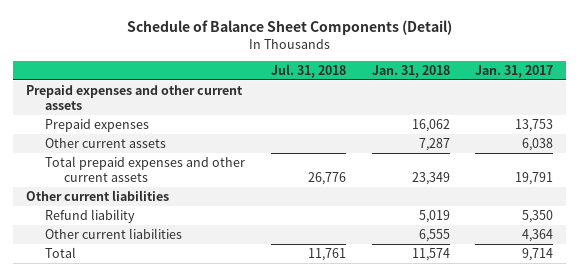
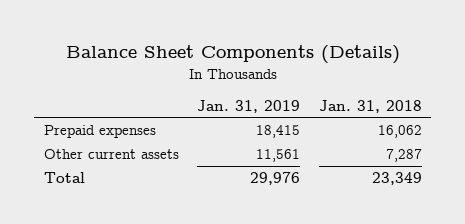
[126,20,452,36] Schedule of Balance Sheet Components (Detail) -> [65,45,400,65] Balance Sheet Components (Details)
[270,64,346,79] Jul. 31, 2018 -> none
[475,65,554,79] Jan. 31, 2017 -> none
none -> [197,99,301,113] Jan. 31, 2019
[26,84,244,111] Prepaid expenses and other current assets -> none
[26,189,170,201] Other current liabilities -> none
[45,208,136,223] Refund liability -> none
[45,227,183,239] Other current liabilities -> none
[45,246,77,258] Total -> none
[45,155,246,183] Total prepaid expenses and other current assets -> [43,172,85,184] Total

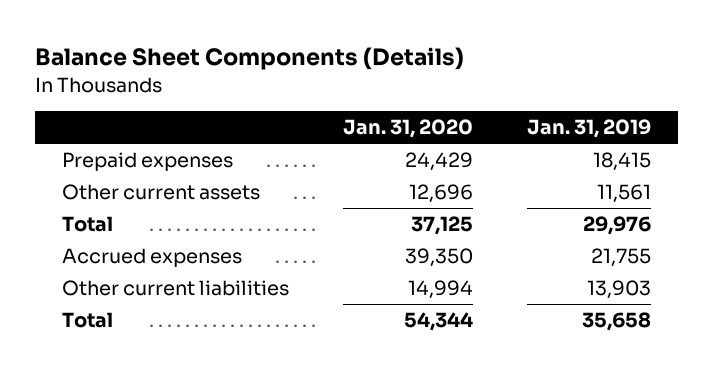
[318,99,422,113] Jan. 31, 2018 -> none
none -> [342,119,473,139] Jan. 31, 2020
none -> [62,248,243,268] Accrued expenses
none -> [62,280,290,297] Other current liabilities
none -> [62,312,114,329] Total

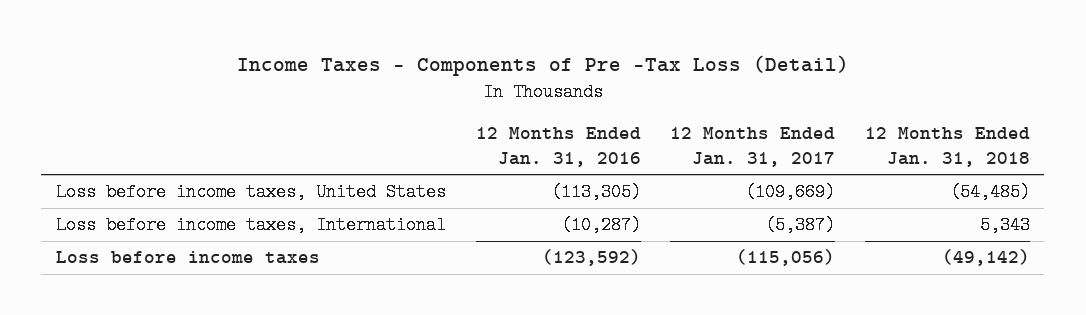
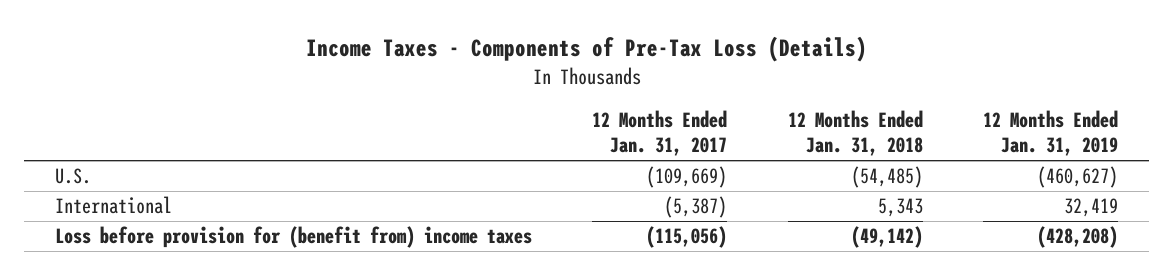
[236,55,849,77] Income Taxes - Components of Pre -Tax Loss (Detail) -> [305,36,867,63] Income Taxes - Components of Pre-Tax Loss (Details)
[475,126,641,167] 12 Months Ended Jan. 31, 2016 -> none
none -> [983,109,1119,157] 12 Months Ended Jan. 31, 2019
[56,183,447,202] Loss before income taxes, United States -> [54,168,91,185] U.S.
[56,216,447,235] Loss before income taxes, International -> [54,196,172,215] International
[56,251,321,265] Loss before income taxes -> [54,226,532,249] Loss before provision for (benefit from) income taxes

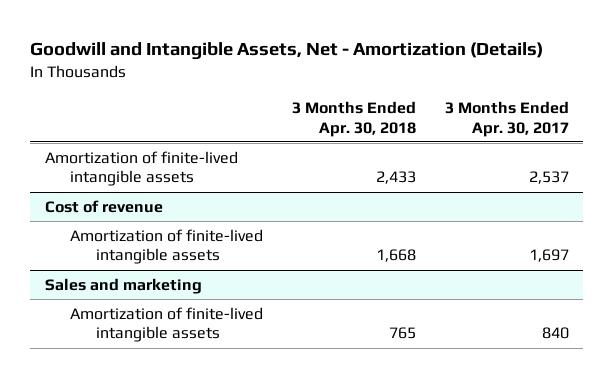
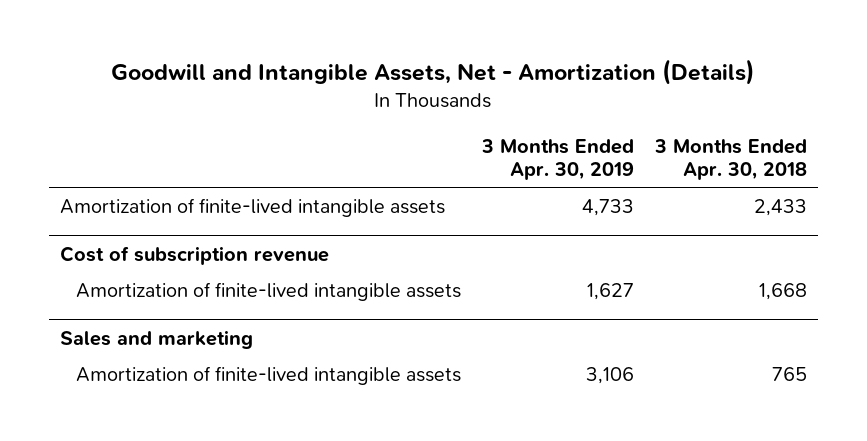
[444,100,569,137] 3 Months Ended Apr. 30, 2017 -> none
none -> [480,138,634,180] 3 Months Ended Apr. 30, 2019
[44,199,163,213] Cost of revenue -> [59,245,329,265] Cost of subscription revenue

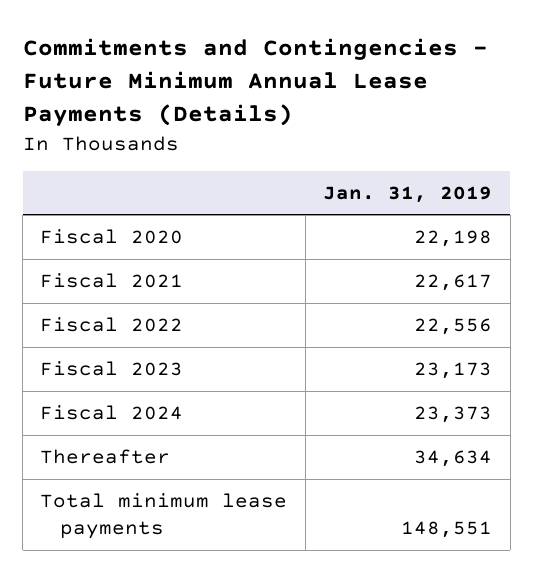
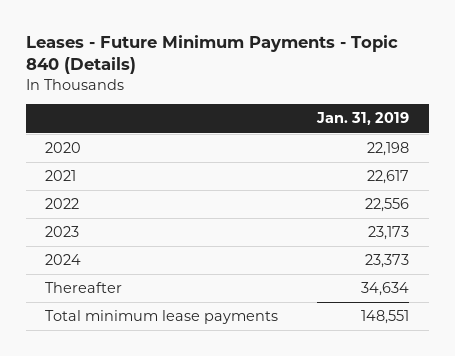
[22,38,488,127] Commitments and Contingencies - Future Minimum Annual Lease Payments (Details) -> [25,34,398,75] Leases - Future Minimum Payments - Topic 840 (Details)
[40,229,184,245] Fiscal 2020 -> [45,142,82,154] 2020
[40,273,184,289] Fiscal 2021 -> [45,170,77,182] 2021
[40,317,184,333] Fiscal 2022 -> [45,198,80,210] 2022
[40,361,184,377] Fiscal 2023 -> [45,226,80,238] 2023
[40,405,184,421] Fiscal 2024 -> [45,254,82,266] 2024

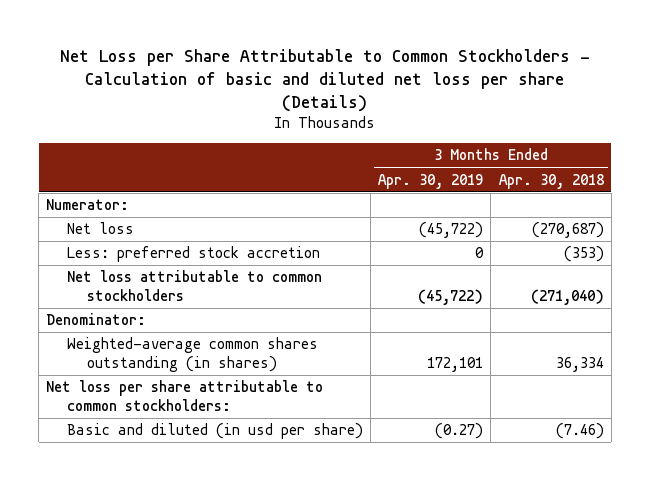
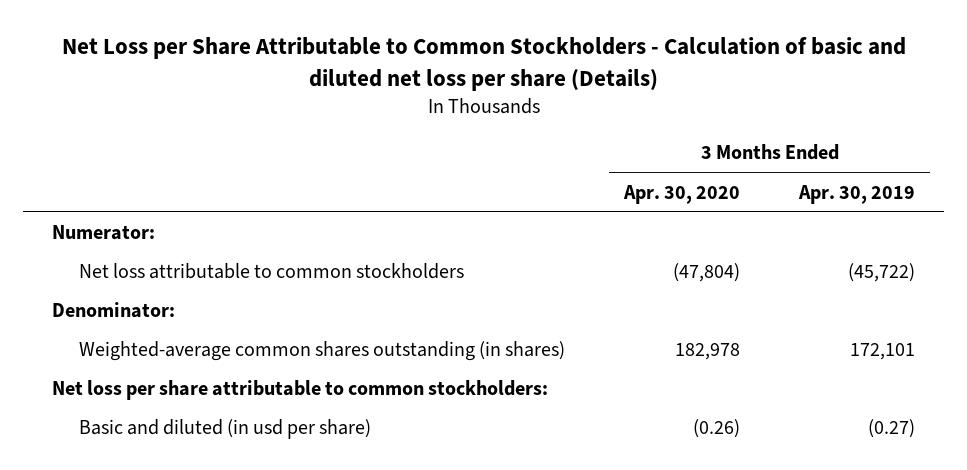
[498,173,604,189] Apr. 30, 2018 -> none
none -> [623,184,741,204] Apr. 30, 2020
[66,222,134,235] Net loss -> none
[66,246,320,263] Less: preferred stock accretion -> none

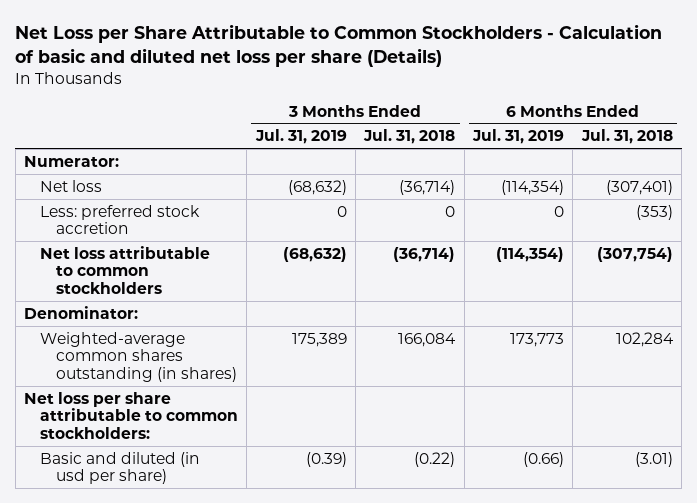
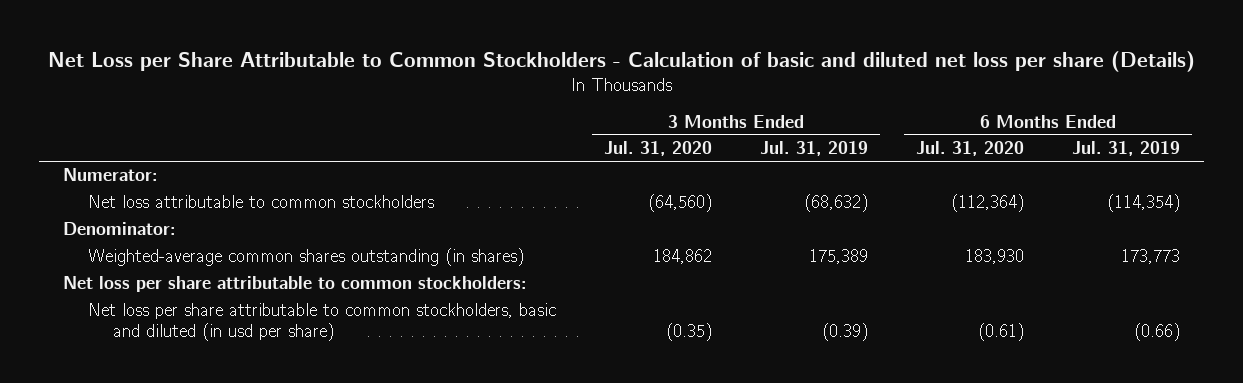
[363,129,456,145] Jul. 31, 2018 -> none
[580,129,673,145] Jul. 31, 2018 -> none
none -> [603,141,712,157] Jul. 31, 2020
none -> [915,141,1024,157] Jul. 31, 2020
[39,179,102,192] Net loss -> none
[39,204,200,235] Less: preferred stock accretion -> none
[39,451,200,485] Basic and diluted (in usd per share) -> [88,303,557,342] Net loss per share attributable to common stockholders, basic and diluted (in usd per share)

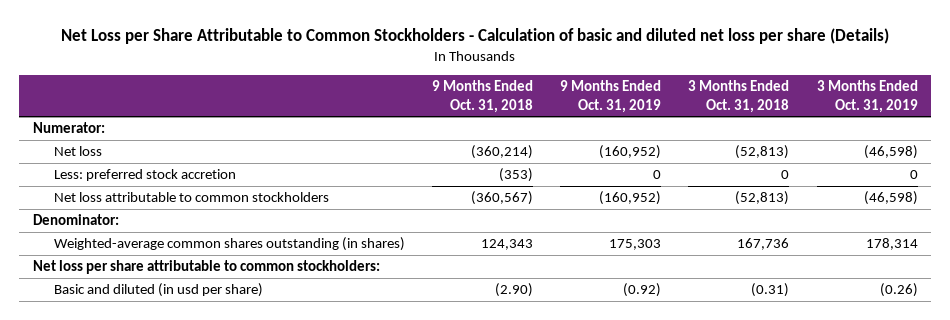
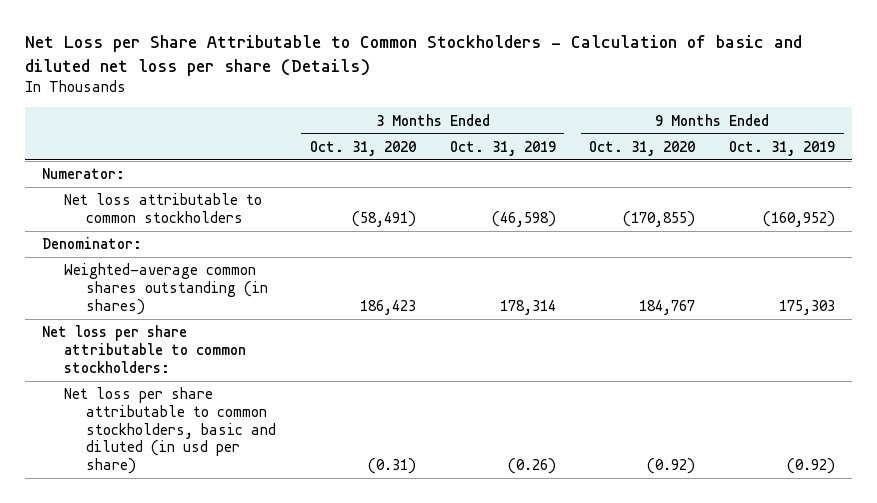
[431,80,533,113] 9 Months Ended Oct. 31, 2018 -> none
[688,80,790,113] 3 Months Ended Oct. 31, 2018 -> none
none -> [309,140,416,156] Oct. 31, 2020
none -> [589,140,696,156] Oct. 31, 2020
[53,146,102,157] Net loss -> none
[53,169,236,182] Less: preferred stock accretion -> none
[53,283,263,298] Basic and diluted (in usd per share) -> [63,387,277,475] Net loss per share attributable to common stockholders, basic and diluted (in usd per share)

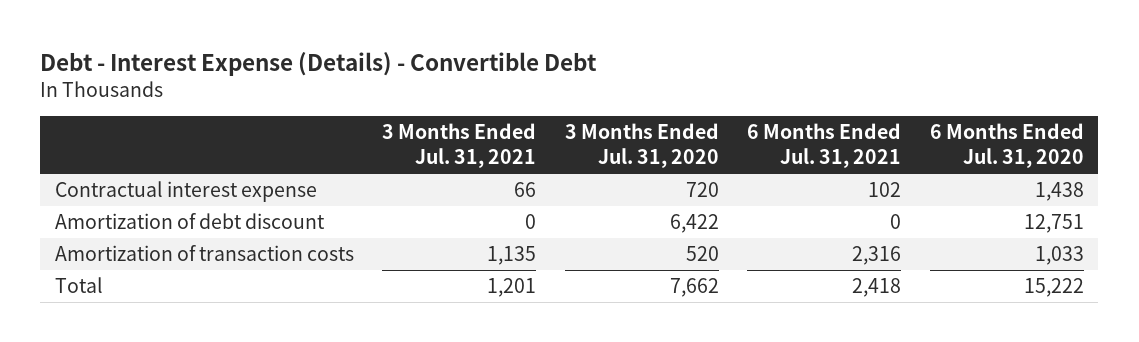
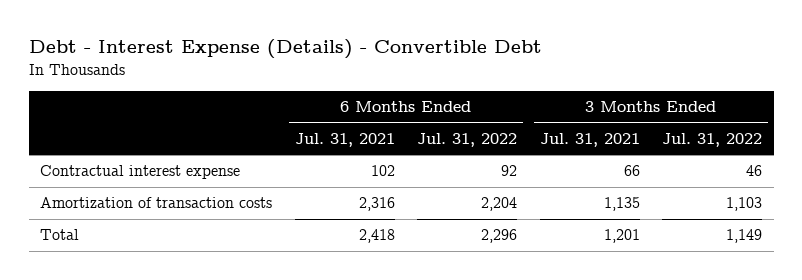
[564,123,719,168] 3 Months Ended Jul. 31, 2020 -> none
[930,123,1085,168] 6 Months Ended Jul. 31, 2020 -> none
none -> [417,132,518,147] Jul. 31, 2022
none -> [662,132,763,147] Jul. 31, 2022
[54,213,325,230] Amortization of debt discount -> none

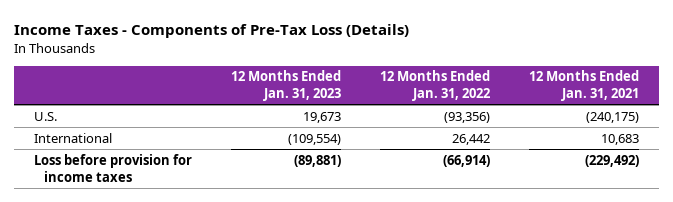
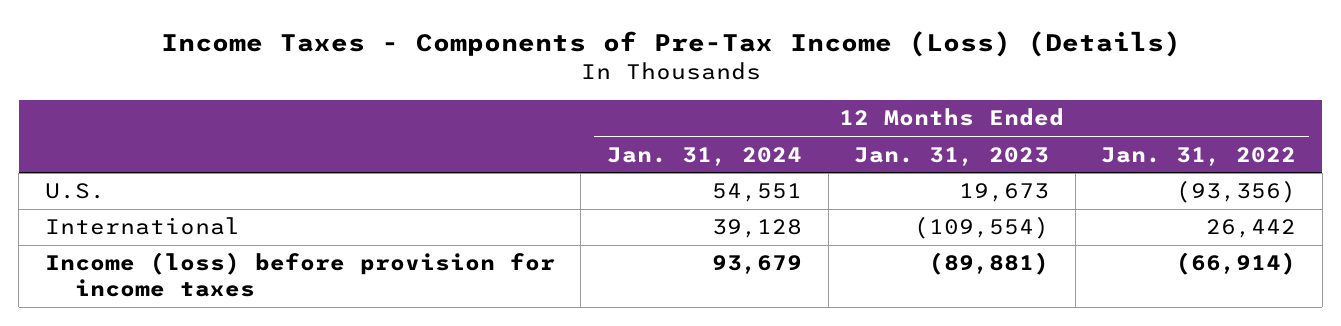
[14,23,410,38] Income Taxes - Components of Pre-Tax Loss (Details) -> [160,31,1181,58] Income Taxes - Components of Pre-Tax Income (Loss) (Details)
[529,70,640,102] 12 Months Ended Jan. 31, 2021 -> none
none -> [606,146,802,166] Jan. 31, 2024
[33,153,192,182] Loss before provision for income taxes -> [44,252,555,297] Income (loss) before provision for income taxes

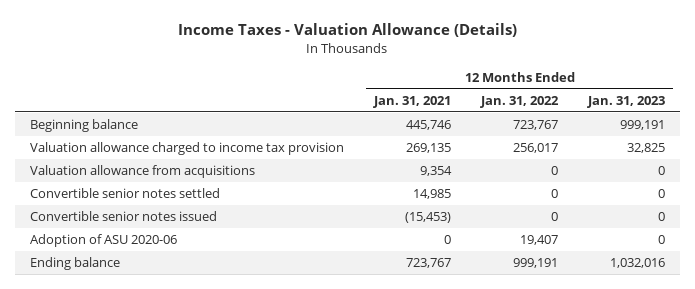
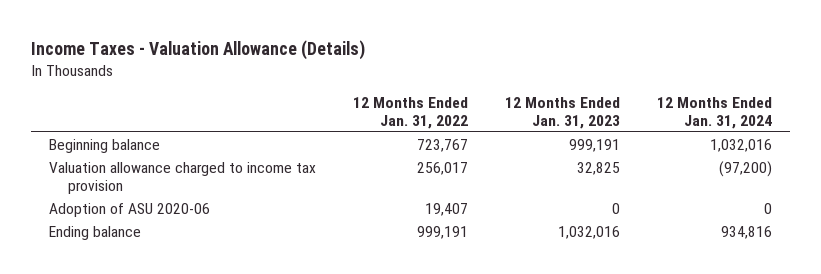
[372,95,451,108] Jan. 31, 2021 -> none
none -> [656,96,772,130] 12 Months Ended Jan. 31, 2024
[29,165,255,179] Valuation allowance from acquisitions -> none
[29,188,220,199] Convertible senior notes settled -> none
[29,211,217,222] Convertible senior notes issued -> none

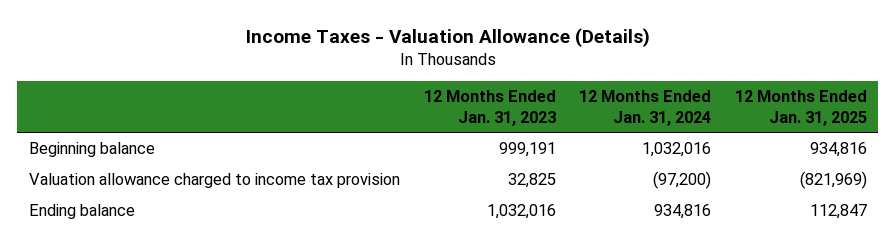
[353,96,469,130] 12 Months Ended Jan. 31, 2022 -> none
none -> [734,90,867,126] 12 Months Ended Jan. 31, 2025
[49,202,211,217] Adoption of ASU 2020-06 -> none

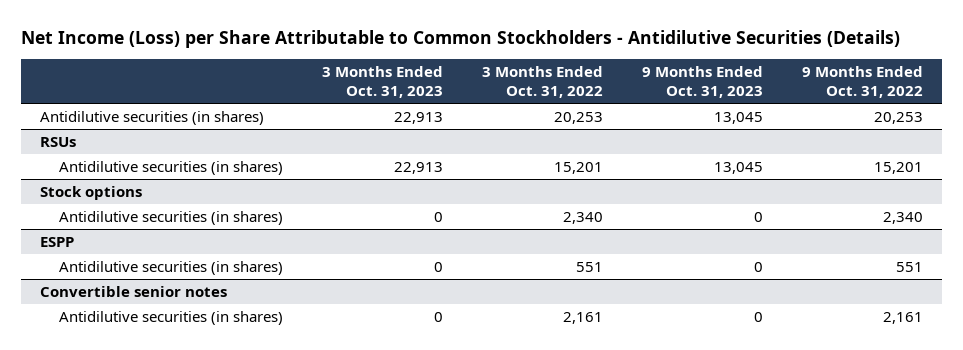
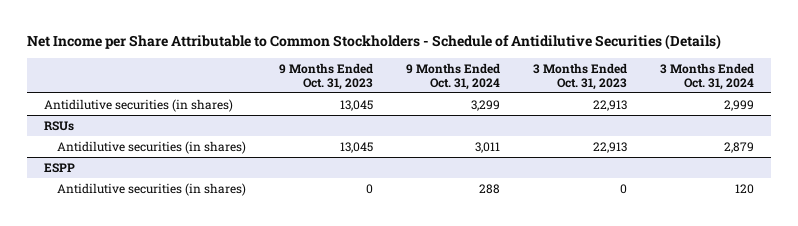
[20,30,900,49] Net Income (Loss) per Share Attributable to Common Stockholders - Antidilutive Securities (Details) -> [27,33,722,50] Net Income per Share Attributable to Common Stockholders - Schedule of Antidilutive Securities (Details)
[481,66,603,99] 3 Months Ended Oct. 31, 2022 -> none
[801,66,923,99] 9 Months Ended Oct. 31, 2022 -> none
none -> [406,62,501,90] 9 Months Ended Oct. 31, 2024
none -> [660,62,755,90] 3 Months Ended Oct. 31, 2024
[40,185,143,200] Stock options -> none
[58,210,283,225] Antidilutive securities (in shares) -> none
[40,285,228,297] Convertible senior notes -> none
[58,310,283,325] Antidilutive securities (in shares) -> none

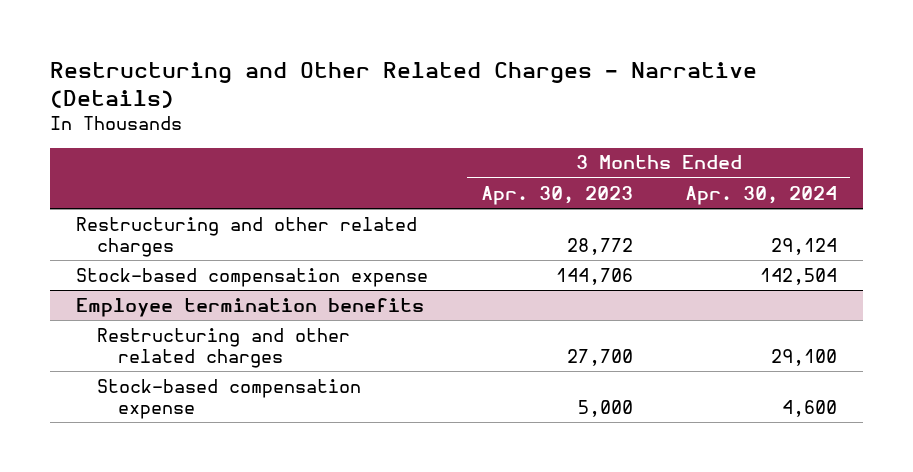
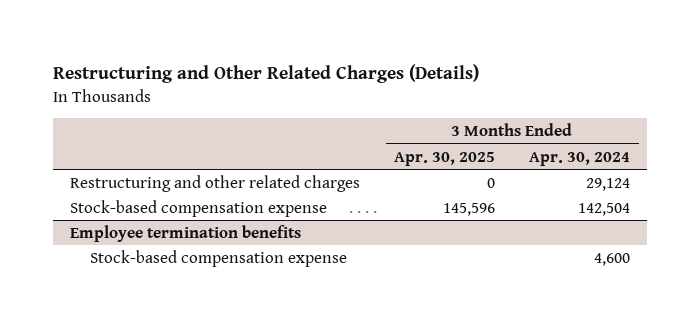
[50,61,758,108] Restructuring and Other Related Charges - Narrative (Details) -> [53,64,480,84] Restructuring and Other Related Charges (Details)
[480,185,633,205] Apr. 30, 2023 -> none
none -> [394,151,496,166] Apr. 30, 2025
[96,327,350,369] Restructuring and other related charges -> none

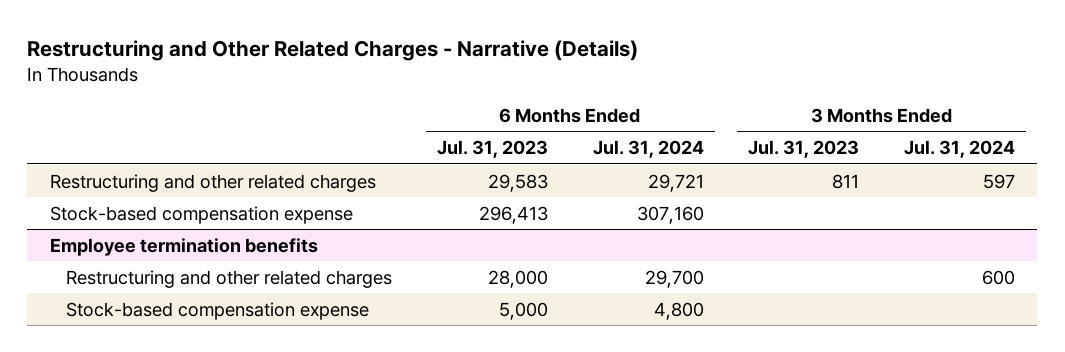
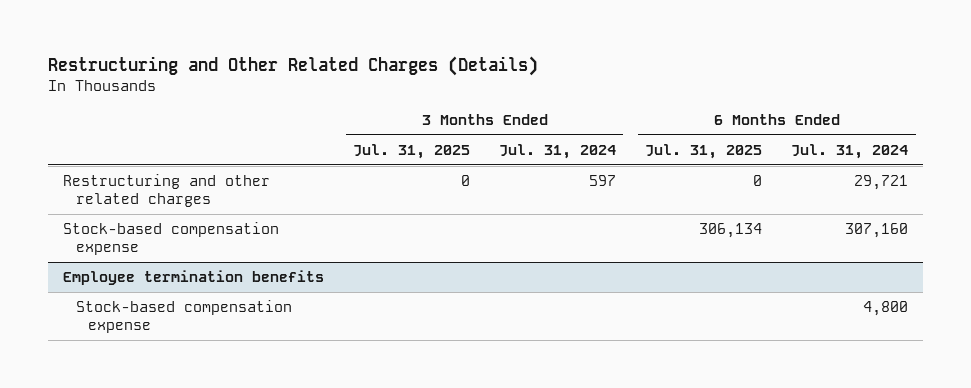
[27,39,639,61] Restructuring and Other Related Charges - Narrative (Details) -> [48,55,539,76] Restructuring and Other Related Charges (Details)
[436,140,548,159] Jul. 31, 2023 -> none
[748,140,860,159] Jul. 31, 2023 -> none
none -> [352,143,470,159] Jul. 31, 2025
none -> [645,143,763,159] Jul. 31, 2025
[66,269,393,288] Restructuring and other related charges -> none

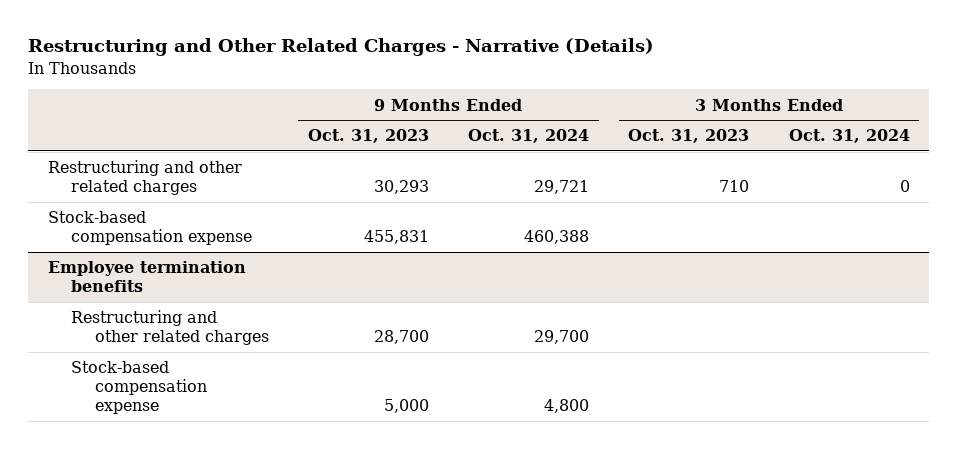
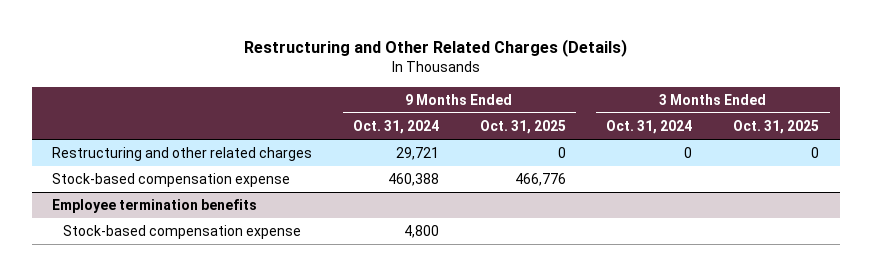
[28,38,655,57] Restructuring and Other Related Charges - Narrative (Details) -> [243,39,627,58] Restructuring and Other Related Charges (Details)
[307,129,429,144] Oct. 31, 2023 -> none
[628,129,750,144] Oct. 31, 2023 -> none
none -> [479,120,566,135] Oct. 31, 2025
none -> [733,120,820,135] Oct. 31, 2025
[71,310,269,346] Restructuring and other related charges -> none

